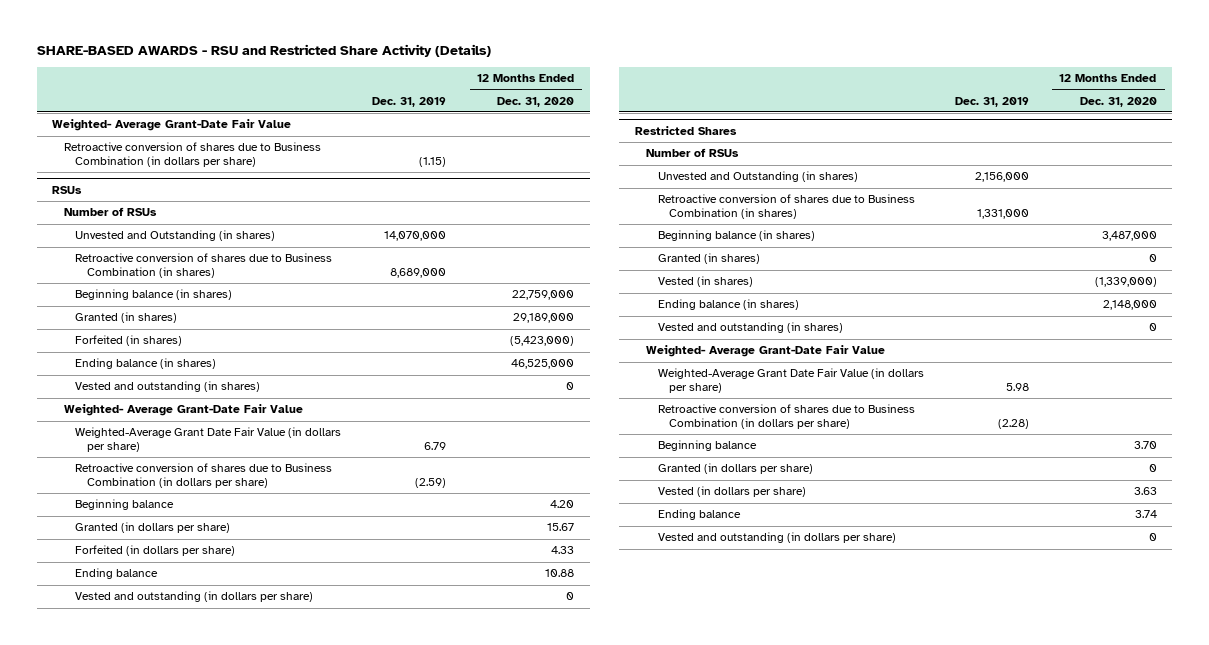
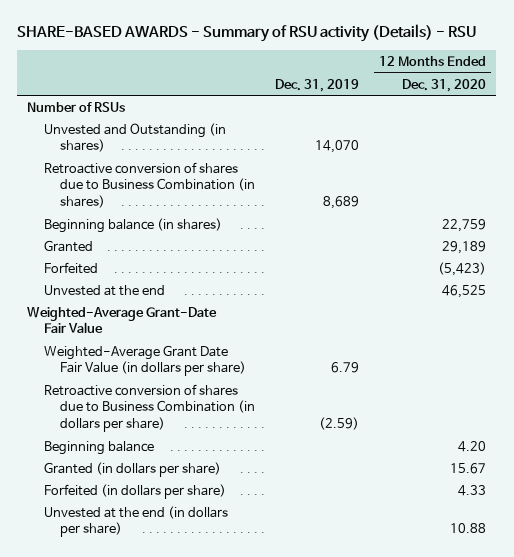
[36,43,491,57] SHARE-BASED AWARDS - RSU and Restricted Share Activity (Details) -> [17,24,477,43] SHARE-BASED AWARDS - Summary of RSU activity (Details) - RSU
[52,119,292,132] Weighted- Average Grant-Date Fair Value -> none
[63,142,321,168] Retroactive conversion of shares due to Business Combination (in dollars per share) -> none
[52,186,83,195] RSUs -> none
[75,358,217,370] Ending balance (in shares) -> none
[75,381,261,393] Vested and outstanding (in shares) -> none
[384,231,447,242] 14,070,000 -> [315,140,360,154] 14,070
[390,268,447,279] 8,689,000 -> [323,196,360,210] 8,689
[512,290,575,301] 22,759,000 -> [442,218,487,232] 22,759
[75,312,178,324] Granted (in shares) -> [43,239,93,252] Granted
[513,313,575,324] 29,189,000 -> [442,240,487,254] 29,189
[75,335,183,347] Forfeited (in shares) -> [43,261,98,274] Forfeited
[510,336,575,347] (5,423,000) -> [438,261,487,276] (5,423)
none -> [43,284,165,296] Unvested at the end
[63,404,303,417] Weighted- Average Grant-Date Fair Value -> [27,306,218,334] Weighted-Average Grant-Date Fair Value
[75,591,314,603] Vested and outstanding (in dollars per share) -> none
[634,126,737,136] Restricted Shares -> none
[646,148,740,158] Number of RSUs -> none
[657,171,858,183] Unvested and Outstanding (in shares) -> none
[657,194,915,220] Retroactive conversion of shares due to Business Combination (in shares) -> none
[657,230,815,242] Beginning balance (in shares) -> none
[657,253,760,265] Granted (in shares) -> none
[657,276,753,288] Vested (in shares) -> none
[657,299,799,311] Ending balance (in shares) -> none
[657,322,843,334] Vested and outstanding (in shares) -> none
[646,345,886,358] Weighted- Average Grant-Date Fair Value -> none
[657,368,924,394] Weighted-Average Grant Date Fair Value (in dollars per share) -> none
[657,404,915,430] Retroactive conversion of shares due to Business Combination (in dollars per share) -> none
[657,440,757,452] Beginning balance -> none
[657,463,813,475] Granted (in dollars per share) -> none
[657,486,806,498] Vested (in dollars per share) -> none
[657,509,741,521] Ending balance -> none
[657,532,896,544] Vested and outstanding (in dollars per share) -> none
[75,568,159,580] Ending balance -> [43,505,228,538] Unvested at the end (in dollars per share)

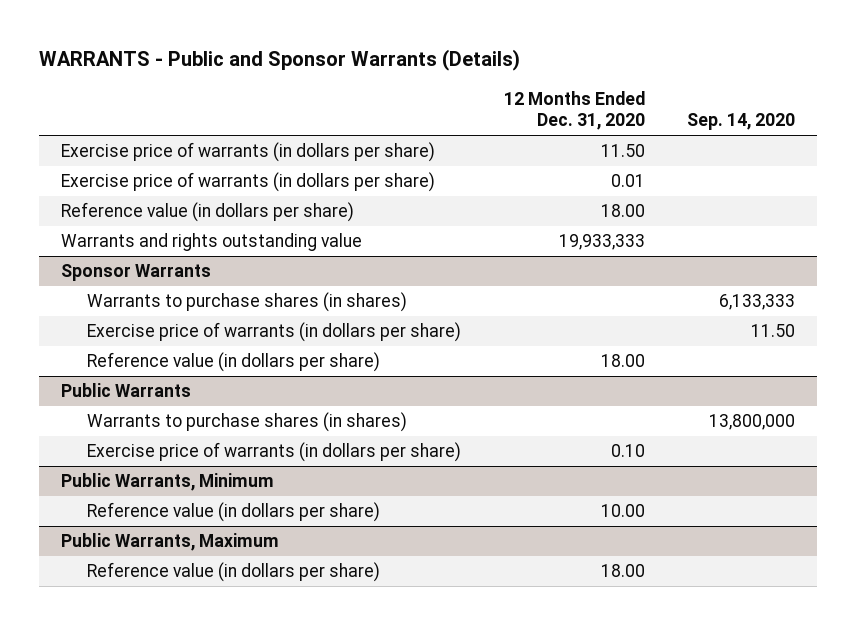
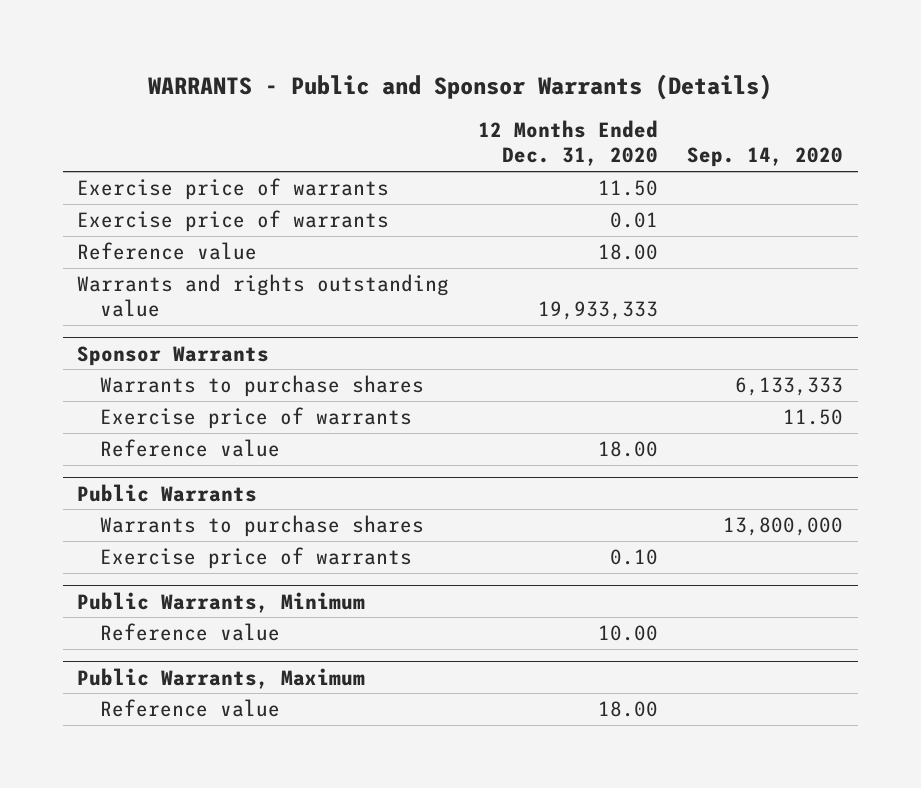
[60,142,435,163] Exercise price of warrants (in dollars per share) -> [77,177,390,200] Exercise price of warrants
[60,172,435,193] Exercise price of warrants (in dollars per share) -> [77,209,390,232] Exercise price of warrants
[60,202,354,223] Reference value (in dollars per share) -> [77,241,258,260] Reference value
[86,292,407,313] Warrants to purchase shares (in shares) -> [100,374,425,397] Warrants to purchase shares
[86,322,461,343] Exercise price of warrants (in dollars per share) -> [100,406,413,429] Exercise price of warrants
[86,352,380,373] Reference value (in dollars per share) -> [100,438,281,457] Reference value
[86,412,407,433] Warrants to purchase shares (in shares) -> [100,514,425,537] Warrants to purchase shares
[86,442,461,463] Exercise price of warrants (in dollars per share) -> [100,546,413,569] Exercise price of warrants
[86,502,380,523] Reference value (in dollars per share) -> [100,622,281,641] Reference value
[86,562,380,583] Reference value (in dollars per share) -> [100,698,281,717] Reference value

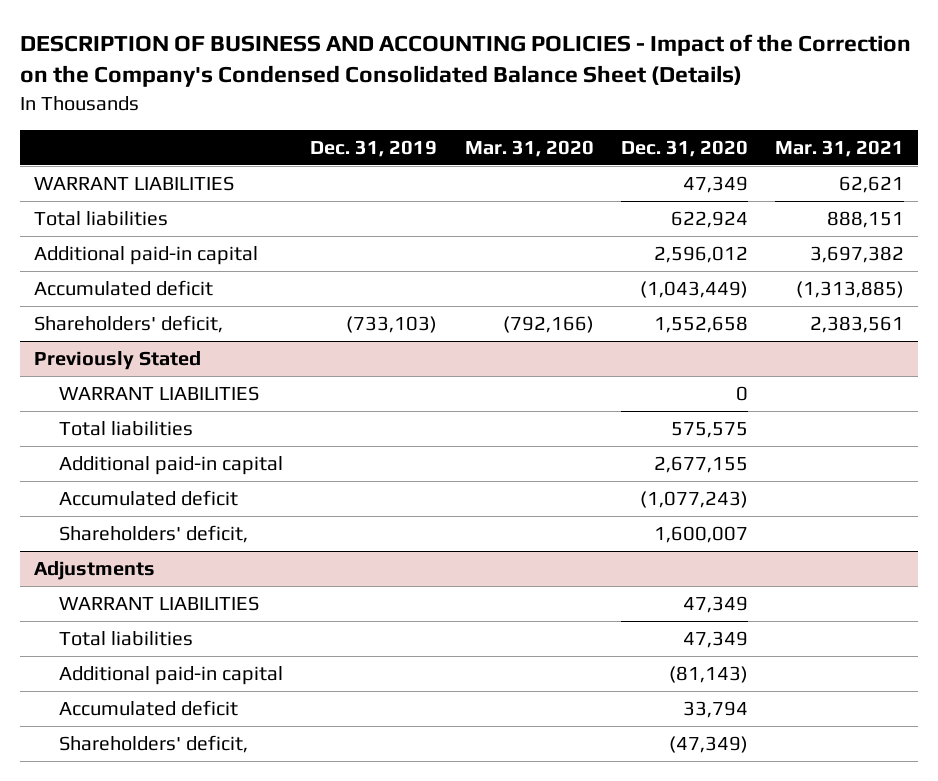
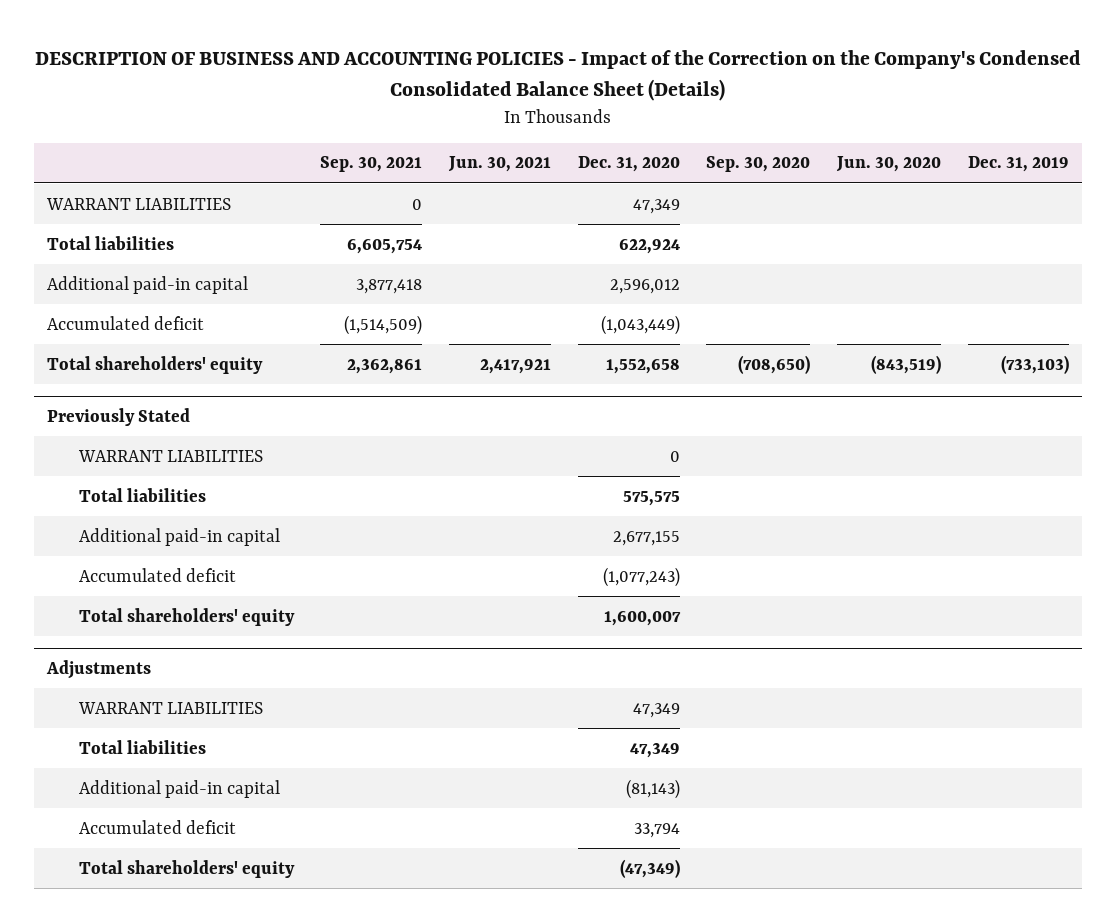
[464,139,594,157] Mar. 31, 2020 -> none
[775,139,905,157] Mar. 31, 2021 -> none
none -> [320,156,423,173] Sep. 30, 2021
none -> [448,156,552,173] Jun. 30, 2021
none -> [706,156,811,173] Sep. 30, 2020
none -> [835,156,941,173] Jun. 30, 2020
[33,315,223,334] Shareholders' deficit, -> [47,355,264,374] Total shareholders' equity
[59,525,249,544] Shareholders' deficit, -> [78,607,295,626] Total shareholders' equity
[59,735,249,754] Shareholders' deficit, -> [78,859,295,878] Total shareholders' equity

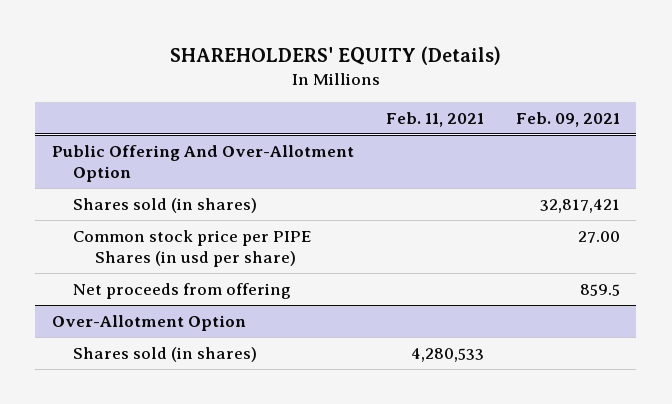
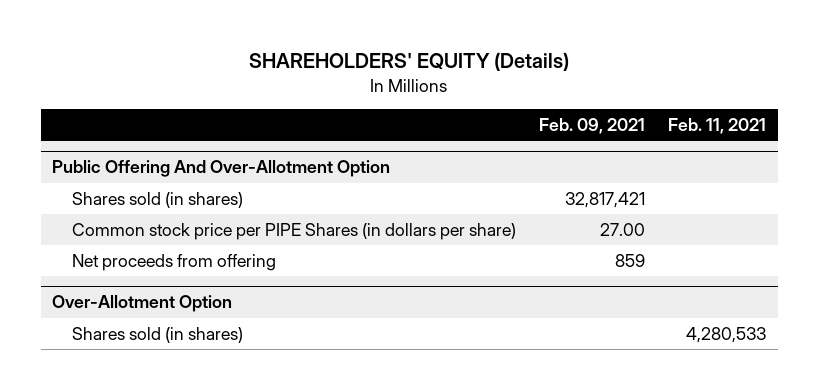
[73,229,312,268] Common stock price per PIPE Shares (in usd per share) -> [72,223,517,241] Common stock price per PIPE Shares (in dollars per share)
[580,283,621,296] 859.5 -> [615,254,646,268] 859

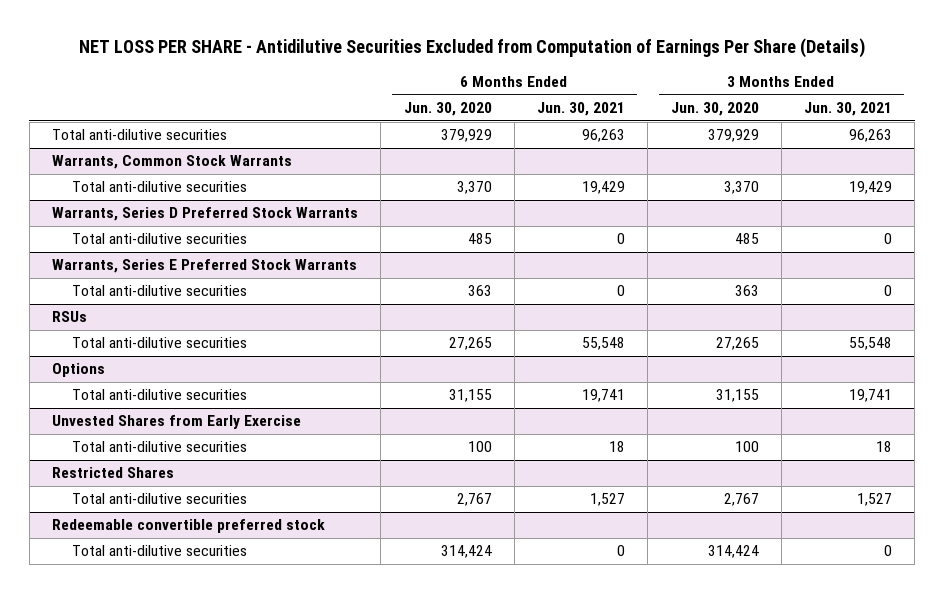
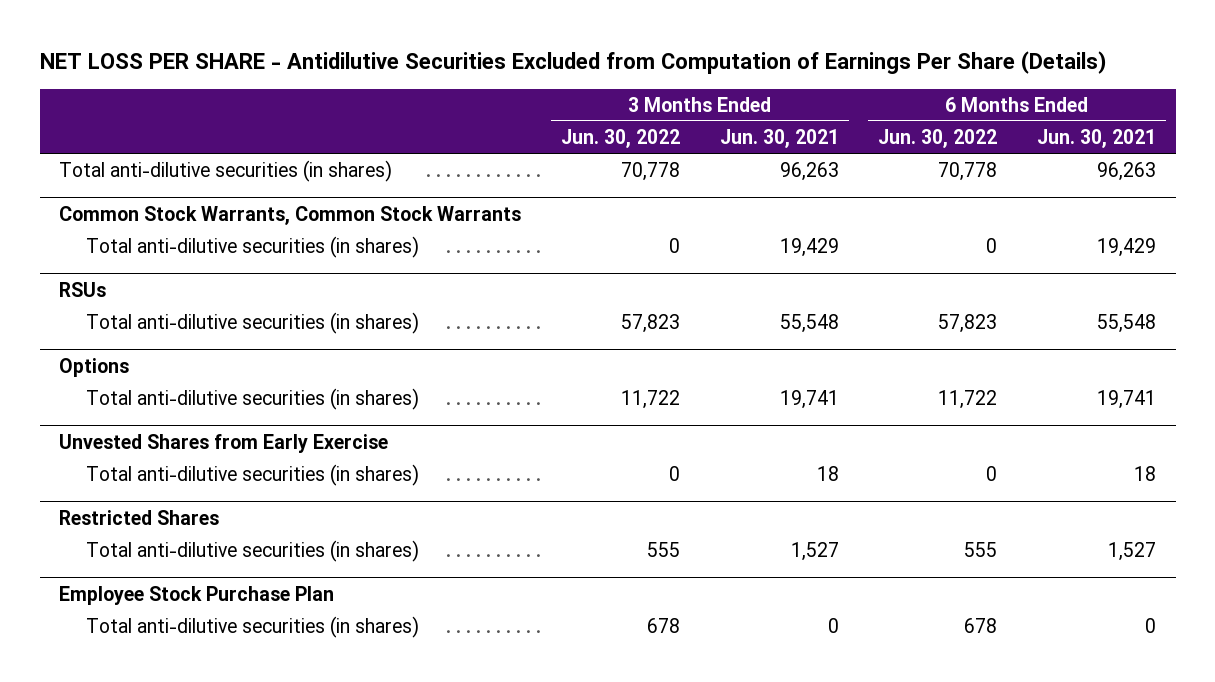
[403,102,492,117] Jun. 30, 2020 -> none
[670,102,759,117] Jun. 30, 2020 -> none
none -> [561,128,681,148] Jun. 30, 2022
none -> [878,128,998,148] Jun. 30, 2022
[52,207,359,222] Warrants, Series D Preferred Stock Warrants -> none
[71,233,247,245] Total anti-dilutive securities -> none
[52,259,358,274] Warrants, Series E Preferred Stock Warrants -> none
[71,285,247,297] Total anti-dilutive securities -> none
[52,129,228,141] Total anti-dilutive securities -> [59,159,393,182] Total anti-dilutive securities (in shares)
[52,155,293,170] Warrants, Common Stock Warrants -> [59,205,522,225] Common Stock Warrants, Common Stock Warrants
[71,181,247,193] Total anti-dilutive securities -> [86,235,420,258] Total anti-dilutive securities (in shares)
[71,337,247,349] Total anti-dilutive securities -> [86,311,420,334] Total anti-dilutive securities (in shares)
[71,389,247,401] Total anti-dilutive securities -> [86,387,420,410] Total anti-dilutive securities (in shares)
[71,441,247,453] Total anti-dilutive securities -> [86,463,420,486] Total anti-dilutive securities (in shares)
[52,519,326,534] Redeemable convertible preferred stock -> none
[71,493,247,505] Total anti-dilutive securities -> [86,539,420,562] Total anti-dilutive securities (in shares)
none -> [59,585,335,605] Employee Stock Purchase Plan
[71,545,247,557] Total anti-dilutive securities -> [86,615,420,638] Total anti-dilutive securities (in shares)

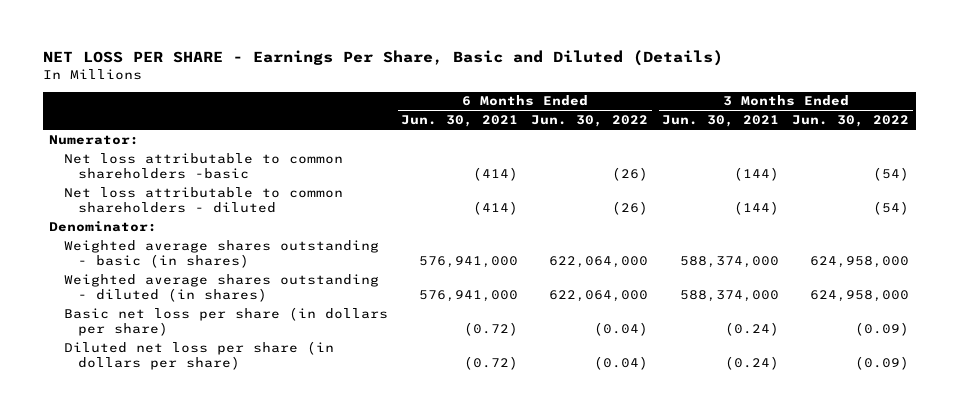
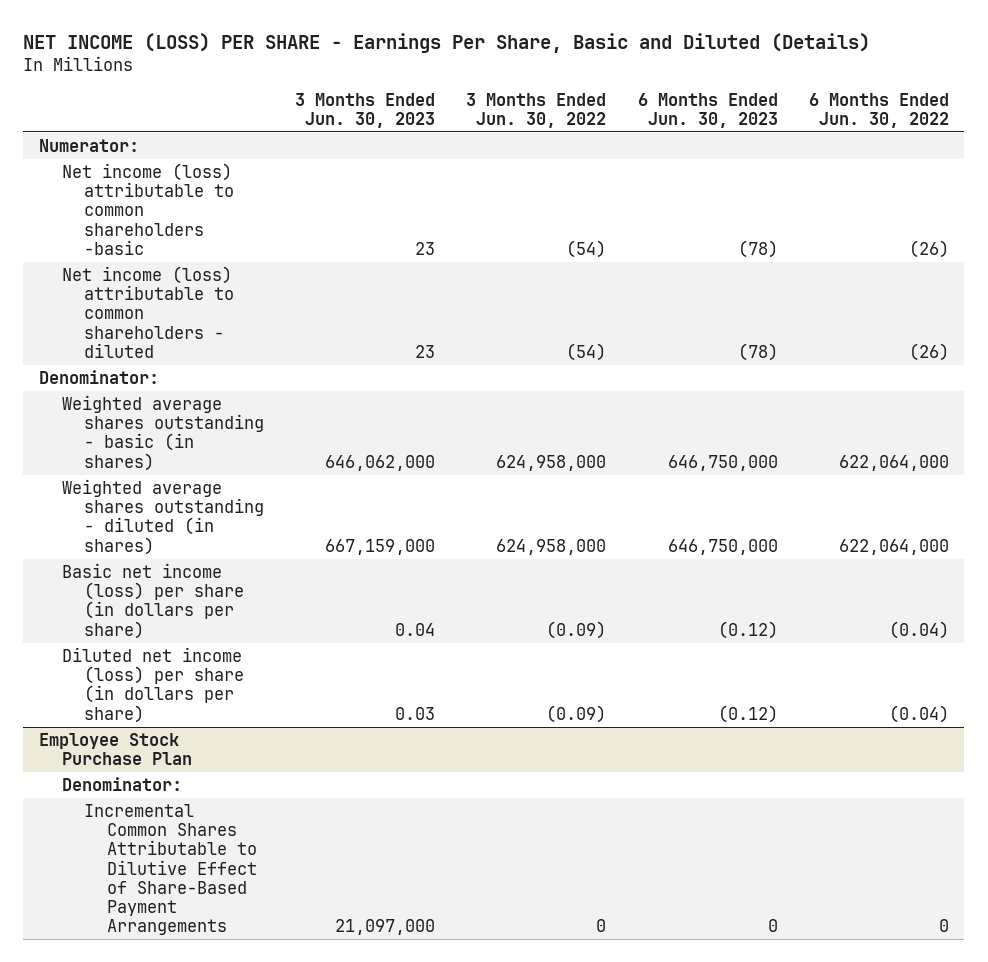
[42,50,723,67] NET LOSS PER SHARE - Earnings Per Share, Basic and Diluted (Details) -> [23,32,871,53] NET INCOME (LOSS) PER SHARE - Earnings Per Share, Basic and Diluted (Details)
[401,115,519,128] Jun. 30, 2021 -> none
[661,115,779,128] Jun. 30, 2021 -> none
none -> [295,92,436,129] 3 Months Ended Jun. 30, 2023
none -> [637,92,778,129] 6 Months Ended Jun. 30, 2023
[63,152,343,180] Net loss attributable to common shareholders -basic -> [61,162,235,255] Net income (loss) attributable to common shareholders -basic
[63,186,343,214] Net loss attributable to common shareholders - diluted -> [61,265,235,358] Net income (loss) attributable to common shareholders - diluted
[63,306,388,337] Basic net loss per share (in dollars per share) -> [61,562,245,639] Basic net income (loss) per share (in dollars per share)
[63,340,334,371] Diluted net loss per share (in dollars per share) -> [61,646,245,723] Diluted net income (loss) per share (in dollars per share)
none -> [39,732,192,766] Employee Stock Purchase Plan
none -> [61,776,182,791] Denominator:
none -> [84,803,257,936] Incremental Common Shares Attributable to Dilutive Effect of Share-Based Payment Arrangements

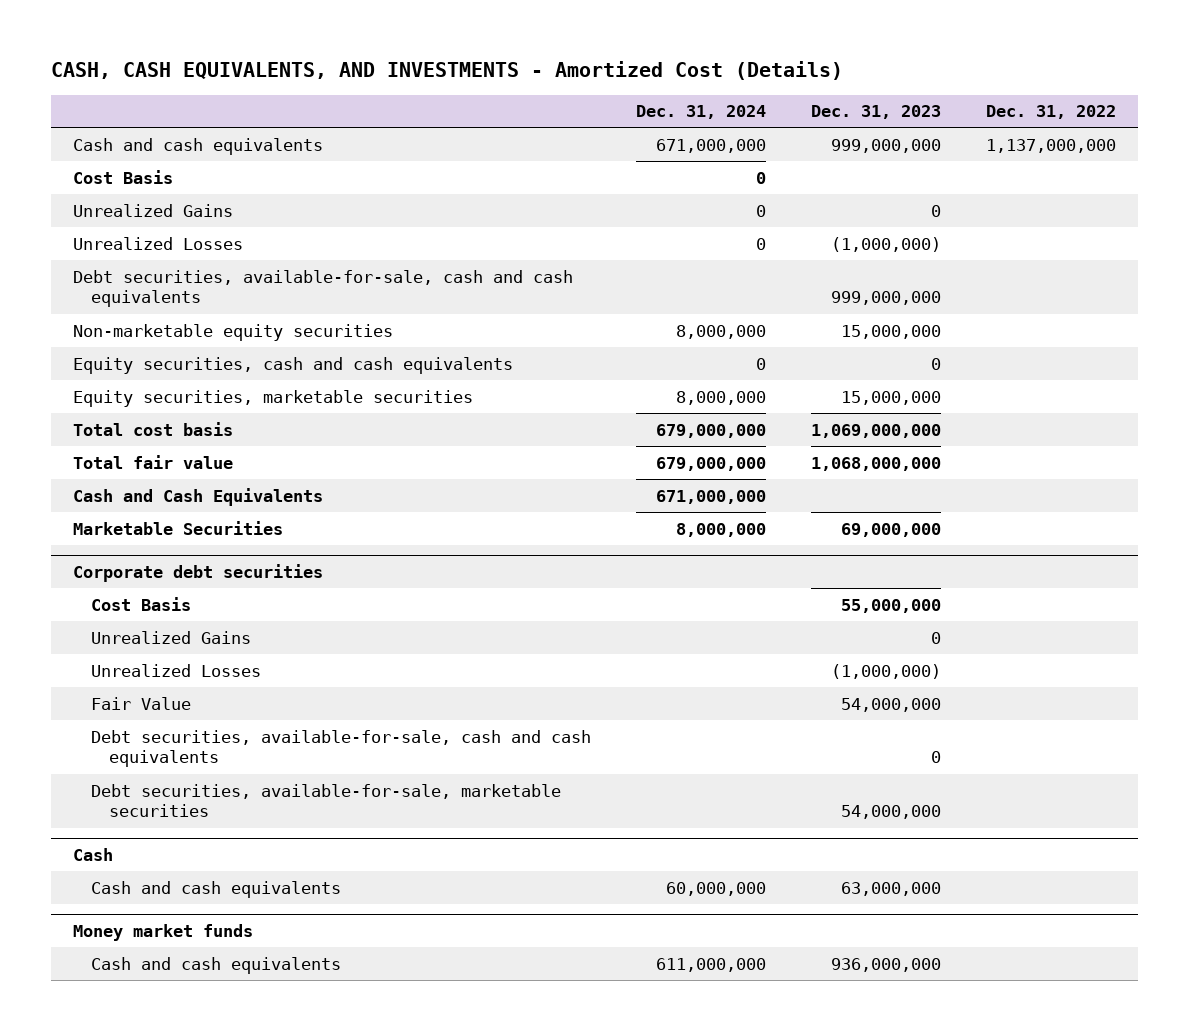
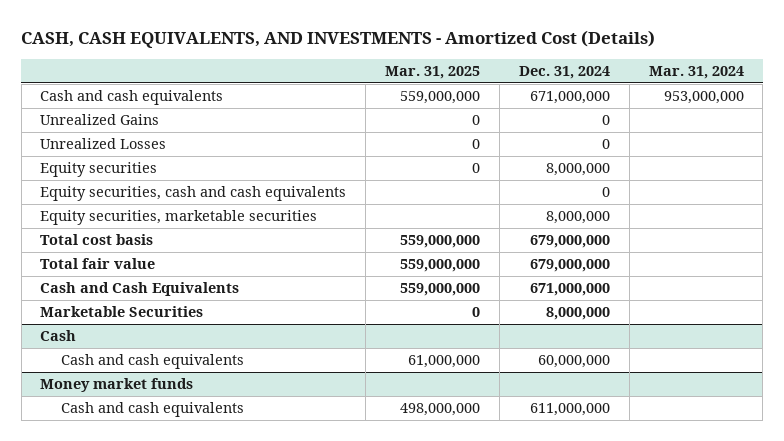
[810,105,941,120] Dec. 31, 2023 -> none
[985,105,1116,120] Dec. 31, 2022 -> none
none -> [385,65,481,79] Mar. 31, 2025
none -> [648,65,744,79] Mar. 31, 2024
[73,169,174,184] Cost Basis -> none
[73,269,574,308] Debt securities, available-for-sale, cash and cash equivalents -> none
[73,323,394,341] Non-marketable equity securities -> [40,162,158,178] Equity securities
[73,564,324,583] Corporate debt securities -> none
[91,596,192,611] Cost Basis -> none
[91,630,252,644] Unrealized Gains -> none
[91,663,262,677] Unrealized Losses -> none
[91,696,192,710] Fair Value -> none
[91,729,592,768] Debt securities, available-for-sale, cash and cash equivalents -> none
[91,783,562,818] Debt securities, available-for-sale, marketable securities -> none

